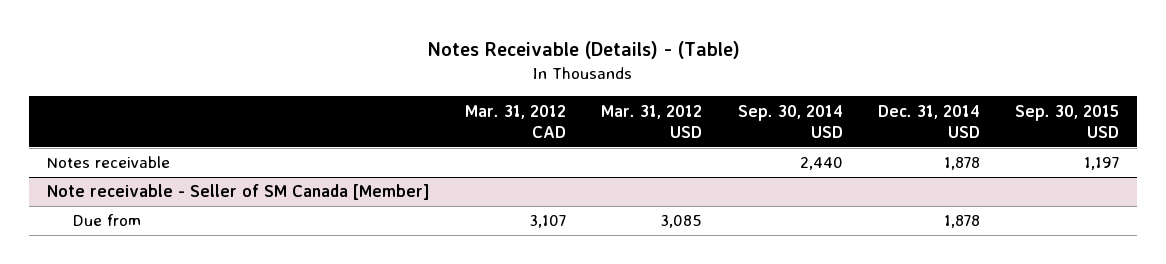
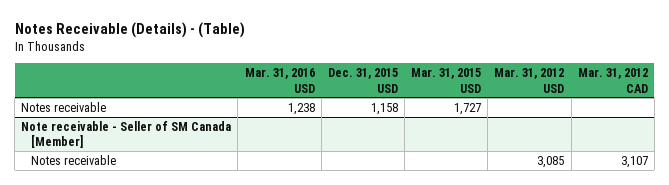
[737,104,843,138] Sep. 30, 2014 USD -> none
[877,104,980,138] Dec. 31, 2014 USD -> none
[1015,104,1120,138] Sep. 30, 2015 USD -> none
none -> [244,68,315,93] Mar. 31, 2016 USD
none -> [327,68,398,93] Dec. 31, 2015 USD
none -> [411,68,482,93] Mar. 31, 2015 USD
[72,214,141,227] Due from -> [30,154,116,165] Notes receivable

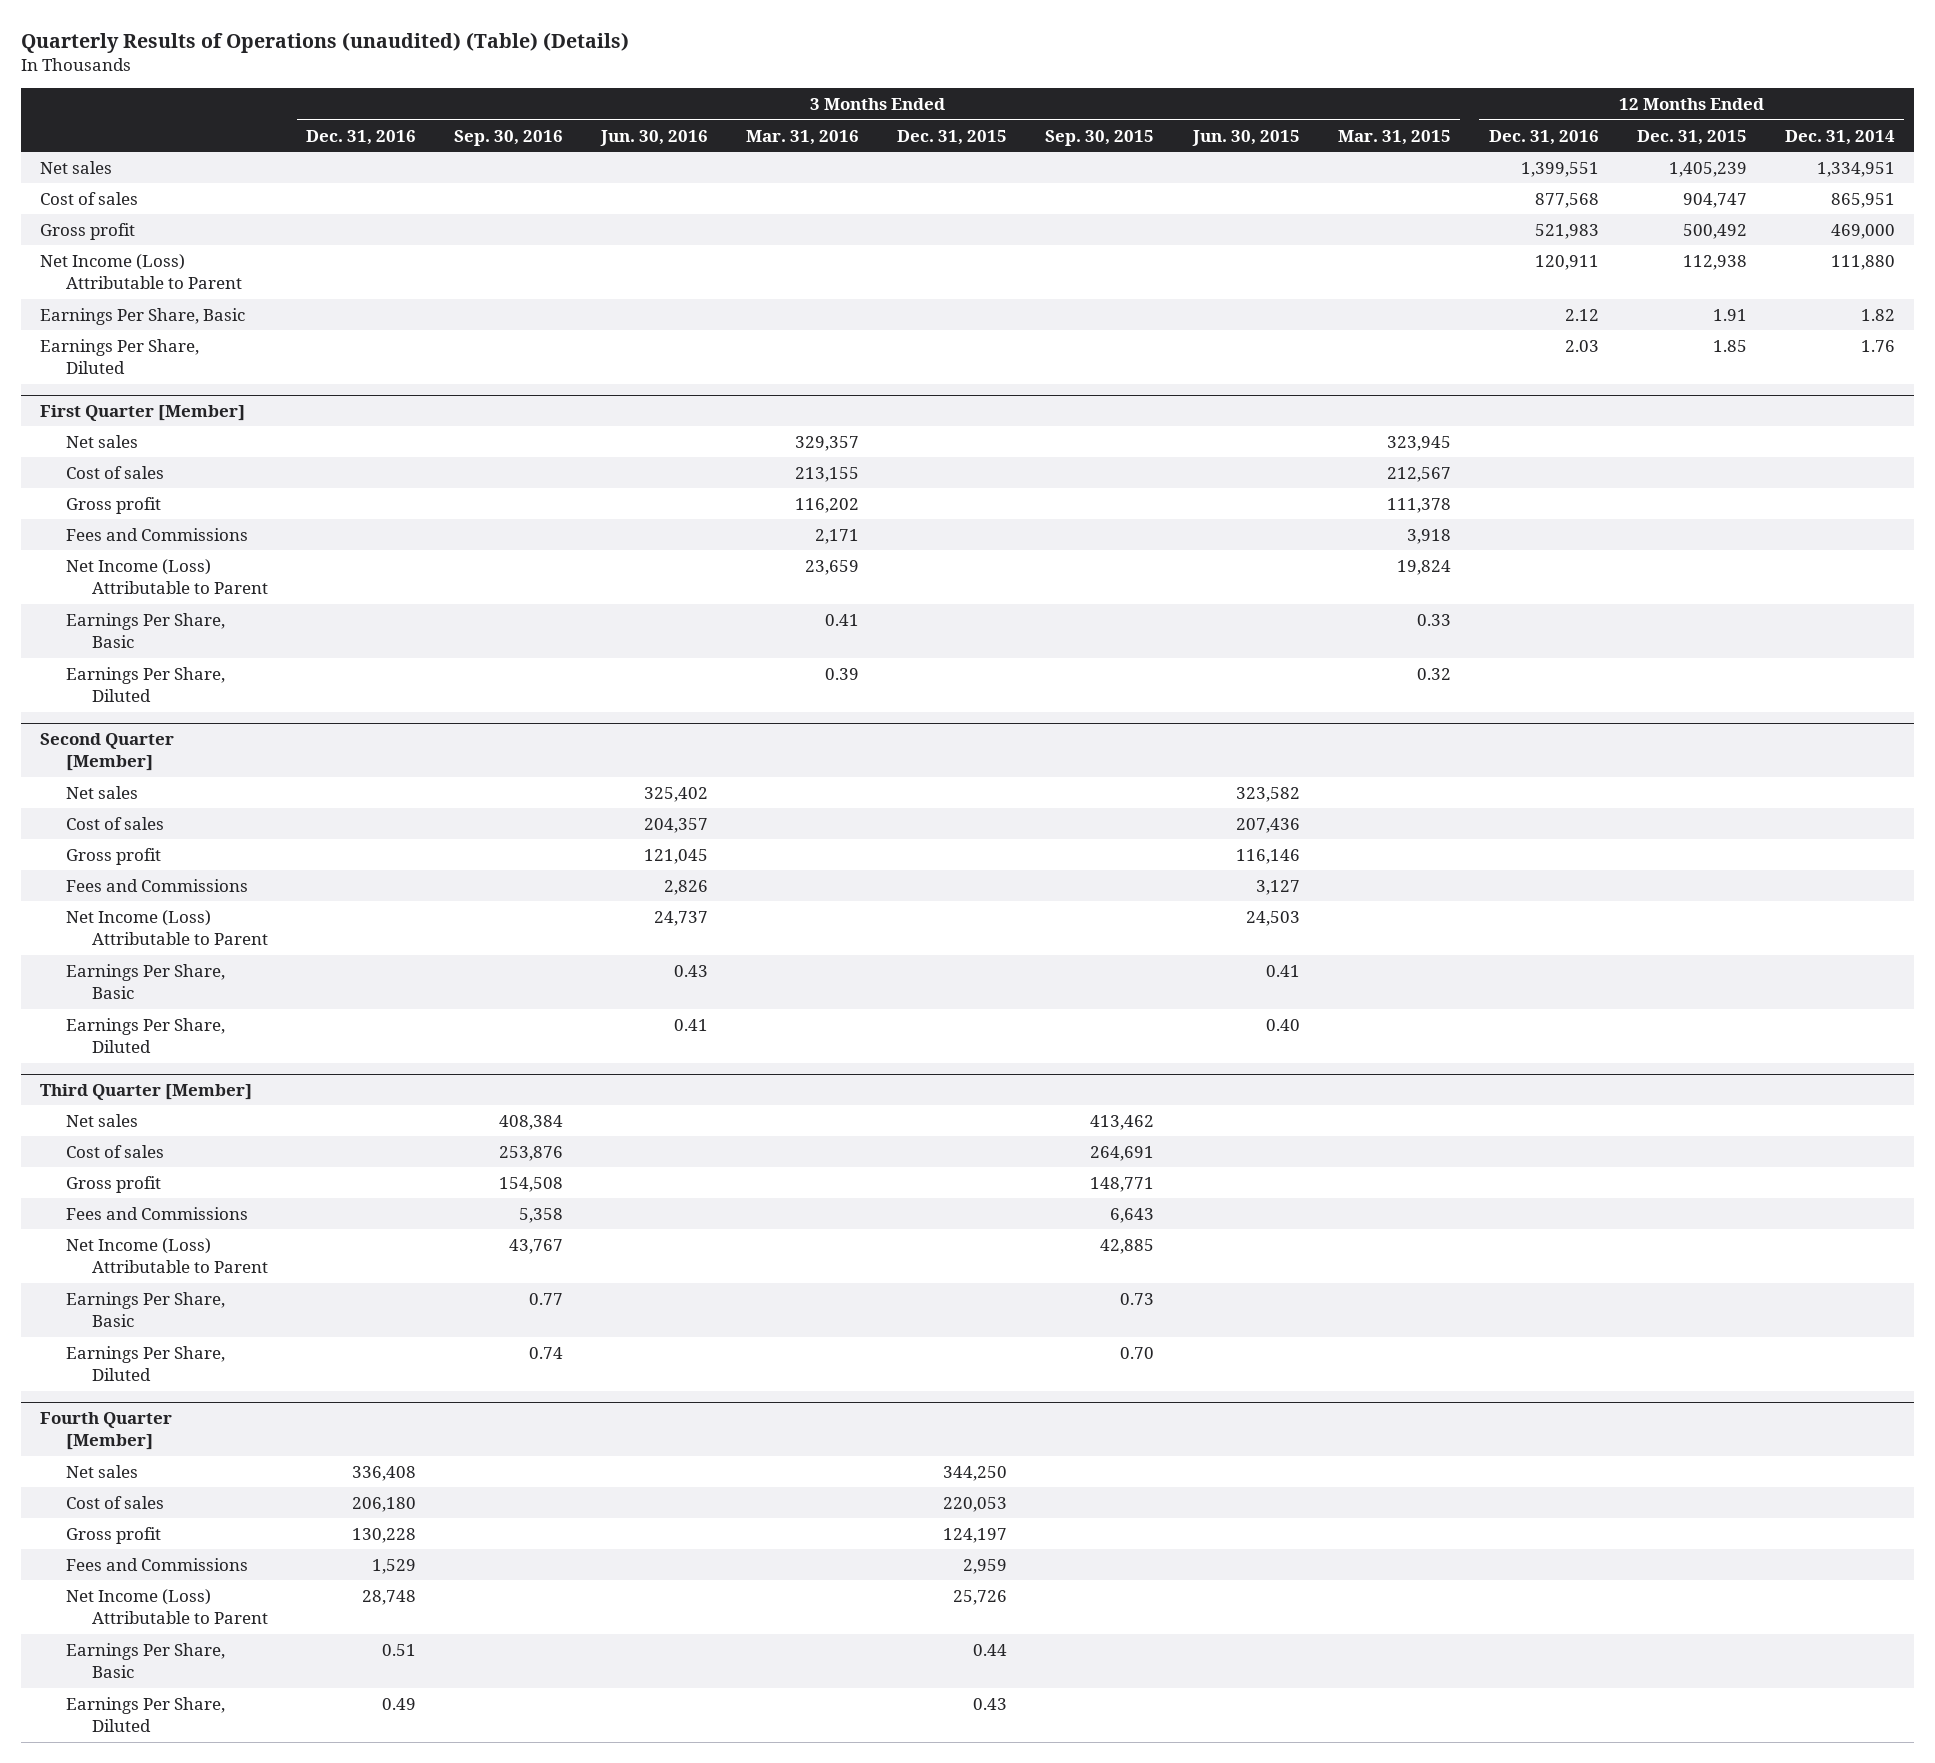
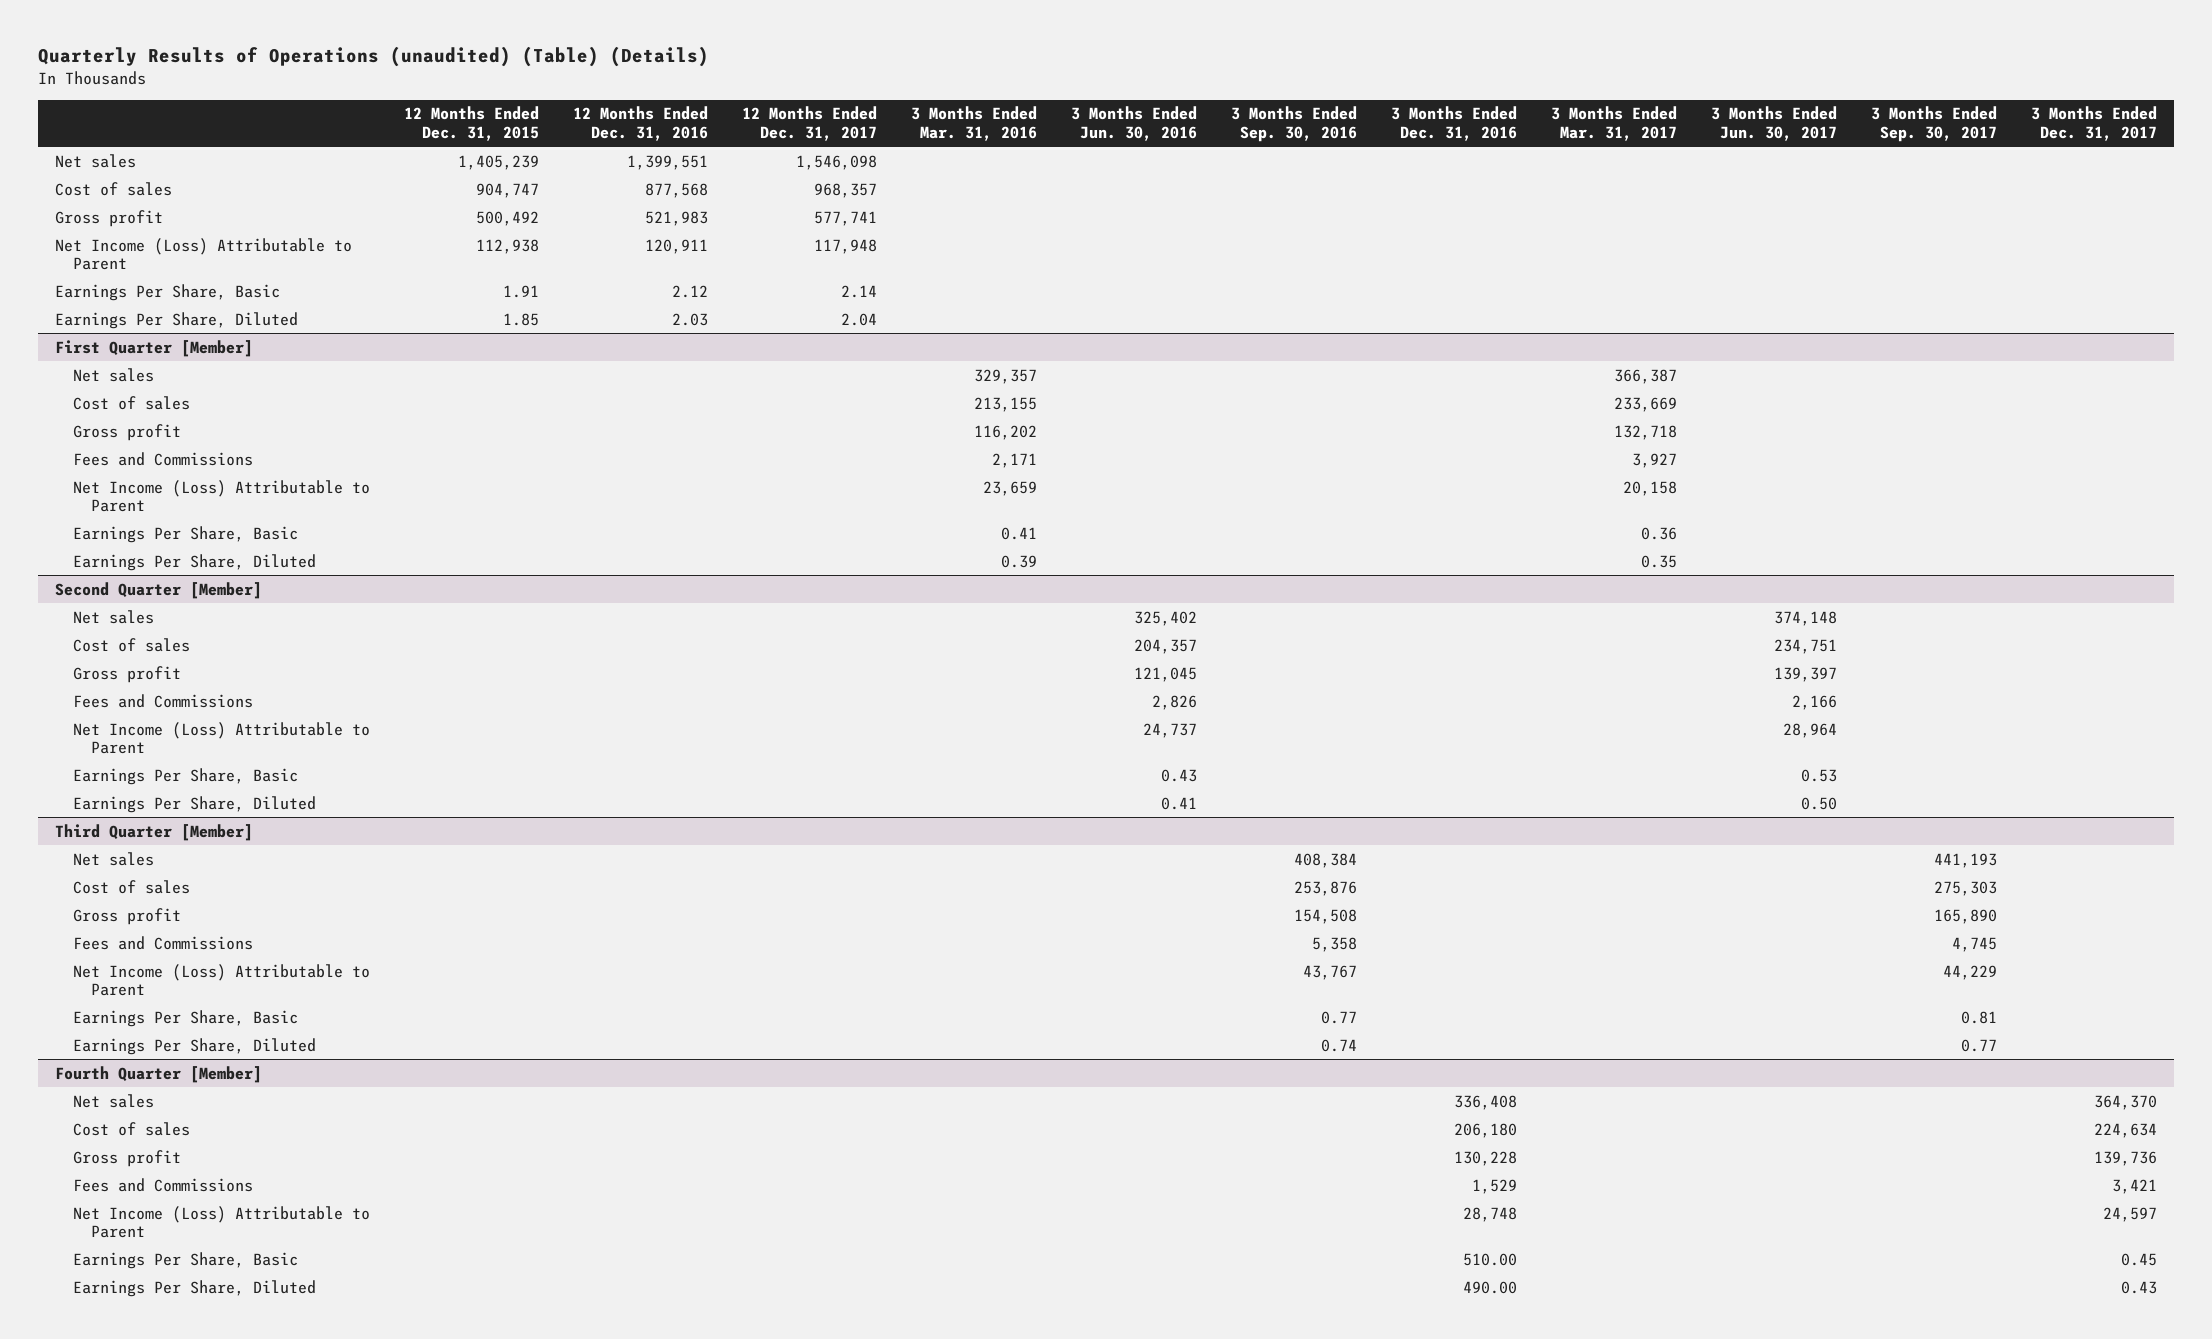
[897,129,1008,145] Dec. 31, 2015 -> none
[1045,129,1155,146] Sep. 30, 2015 -> none
[1191,129,1300,146] Jun. 30, 2015 -> none
[1337,129,1451,145] Mar. 31, 2015 -> none
[1784,129,1895,145] Dec. 31, 2014 -> none
none -> [741,106,877,141] 12 Months Ended Dec. 31, 2017
none -> [1551,106,1678,141] 3 Months Ended Mar. 31, 2017
none -> [1711,106,1838,141] 3 Months Ended Jun. 30, 2017
none -> [1871,106,1998,142] 3 Months Ended Sep. 30, 2017
none -> [2031,106,2158,141] 3 Months Ended Dec. 31, 2017
[382,1643,417,1656] 0.51 -> [1463,1252,1518,1266] 510.00
[382,1697,417,1710] 0.49 -> [1463,1280,1518,1294] 490.00

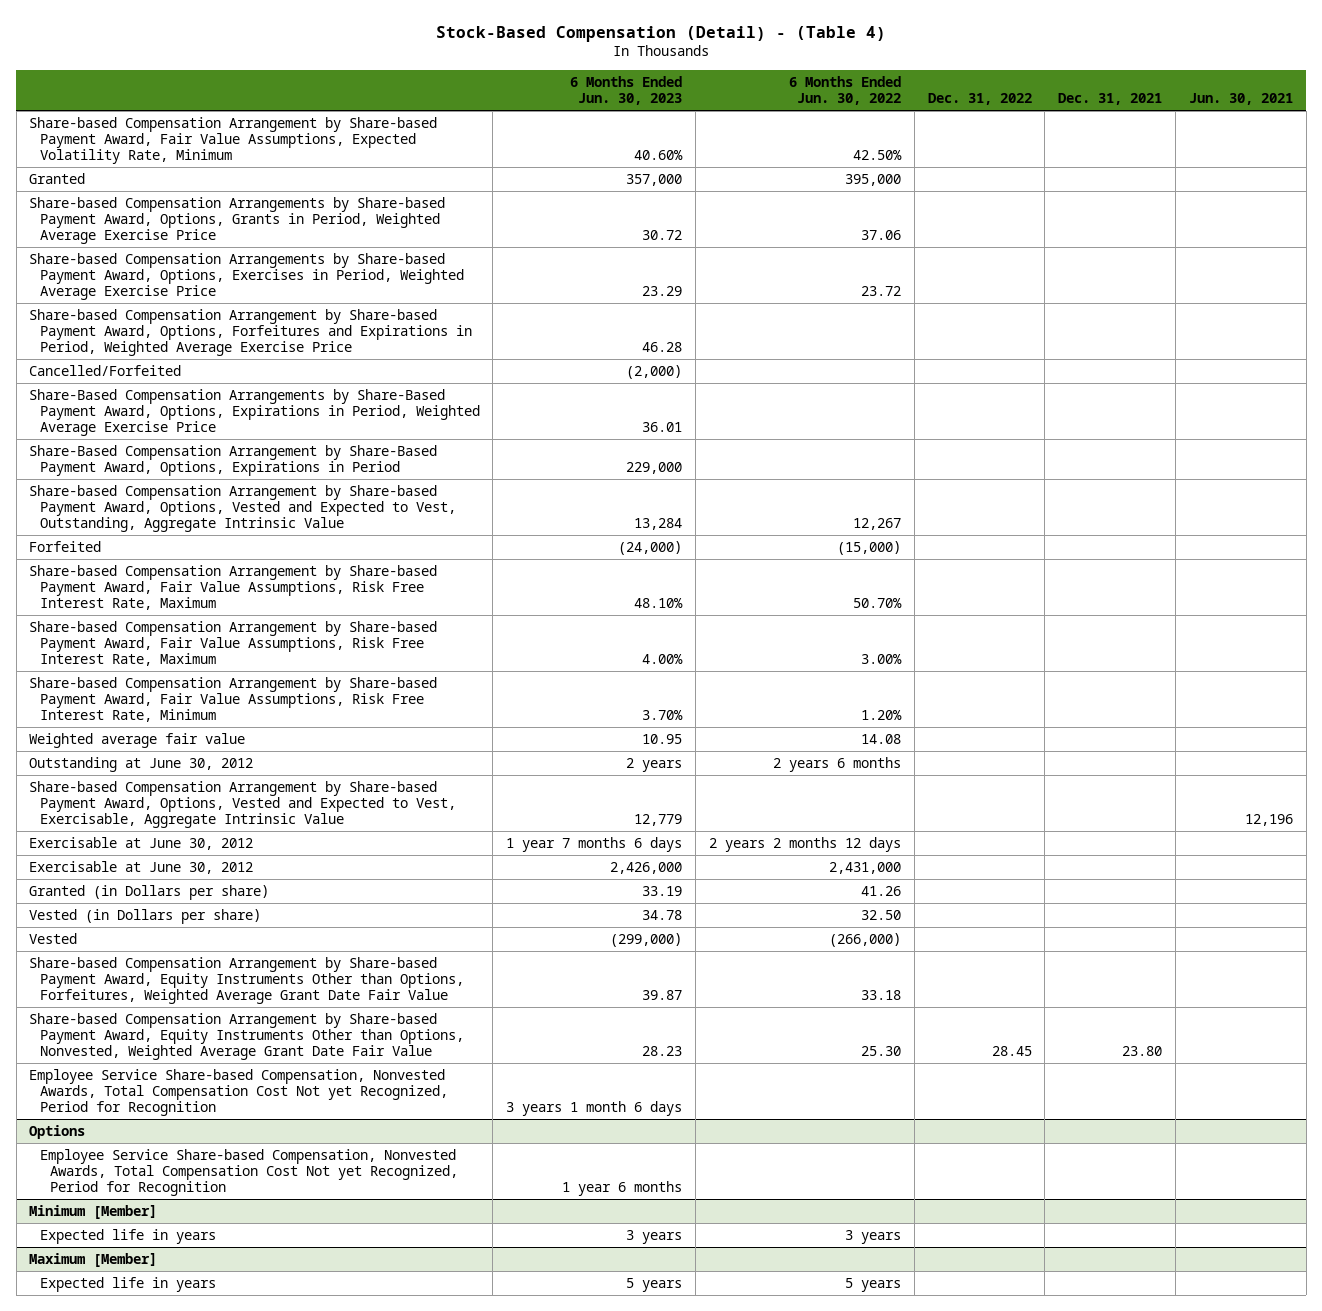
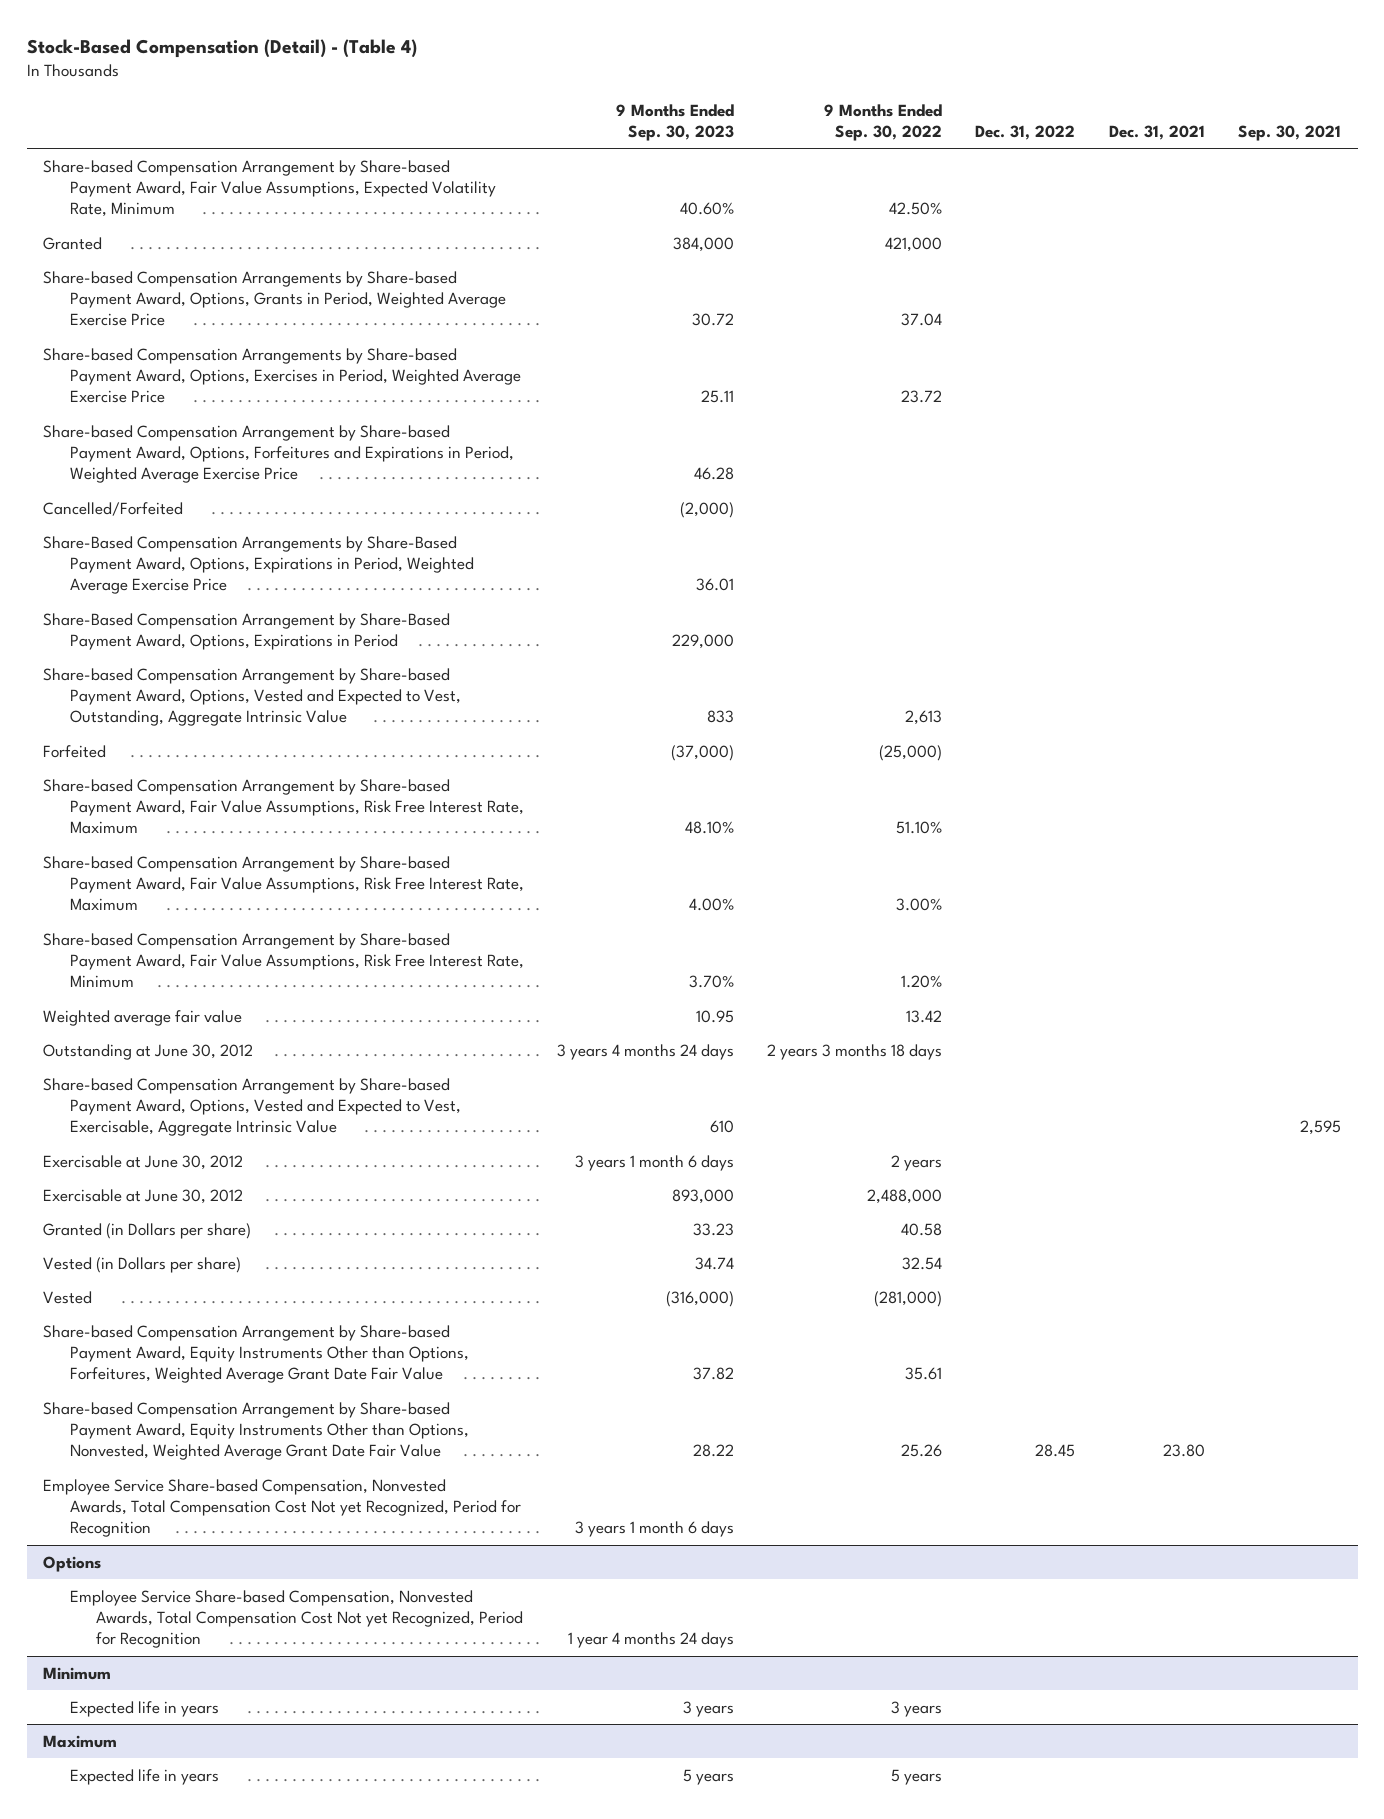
[570,76,683,106] 6 Months Ended Jun. 30, 2023 -> none
[788,76,901,106] 6 Months Ended Jun. 30, 2022 -> none
[1188,93,1293,106] Jun. 30, 2021 -> none
none -> [615,103,734,141] 9 Months Ended Sep. 30, 2023
none -> [824,103,943,141] 9 Months Ended Sep. 30, 2022
none -> [1237,124,1341,141] Sep. 30, 2021
[29,1205,158,1220] Minimum [Member] -> [43,1666,112,1680] Minimum
[29,1253,158,1268] Maximum [Member] -> [43,1734,118,1748] Maximum

